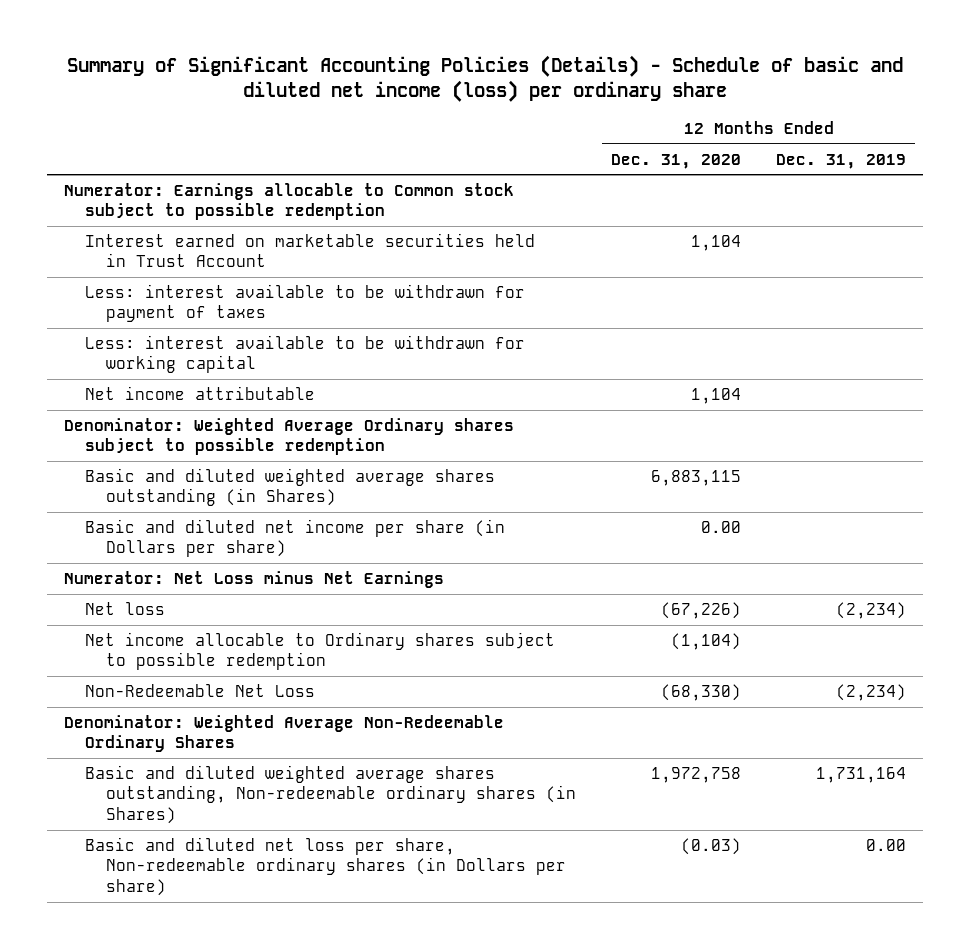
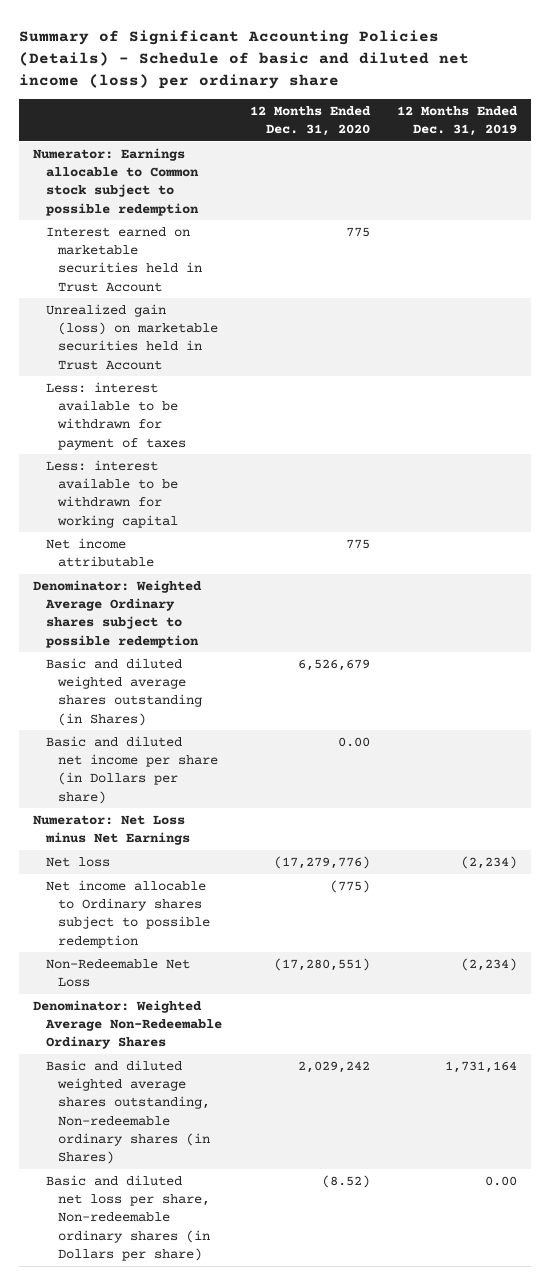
[691,235,742,252] 1,104 -> [345,226,370,237] 775
none -> [45,303,219,370] Unrealized gain (loss) on marketable securities held in Trust Account
[691,388,742,405] 1,104 -> [345,538,370,549] 775
[651,470,742,487] 6,883,115 -> [297,658,370,671] 6,526,679
[661,602,742,620] (67,226) -> [273,855,370,869] (17,279,776)
[671,633,742,651] (1,104) -> [329,879,370,893] (775)
[661,684,742,702] (68,330) -> [273,957,370,971] (17,280,551)
[651,767,742,784] 1,972,758 -> [297,1060,370,1073] 2,029,242
[681,838,742,856] (0.03) -> [321,1174,370,1188] (8.52)

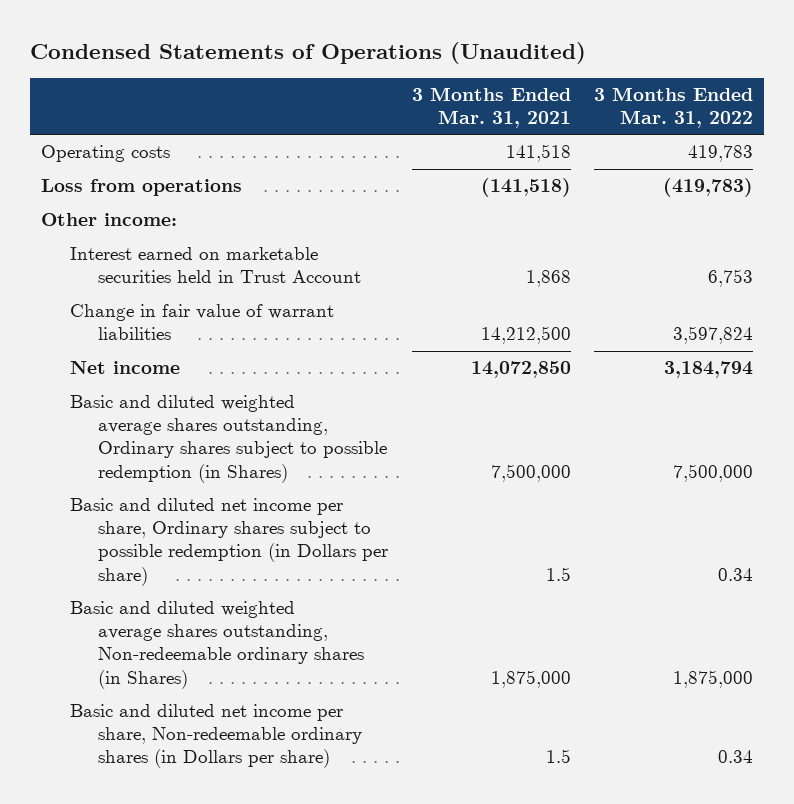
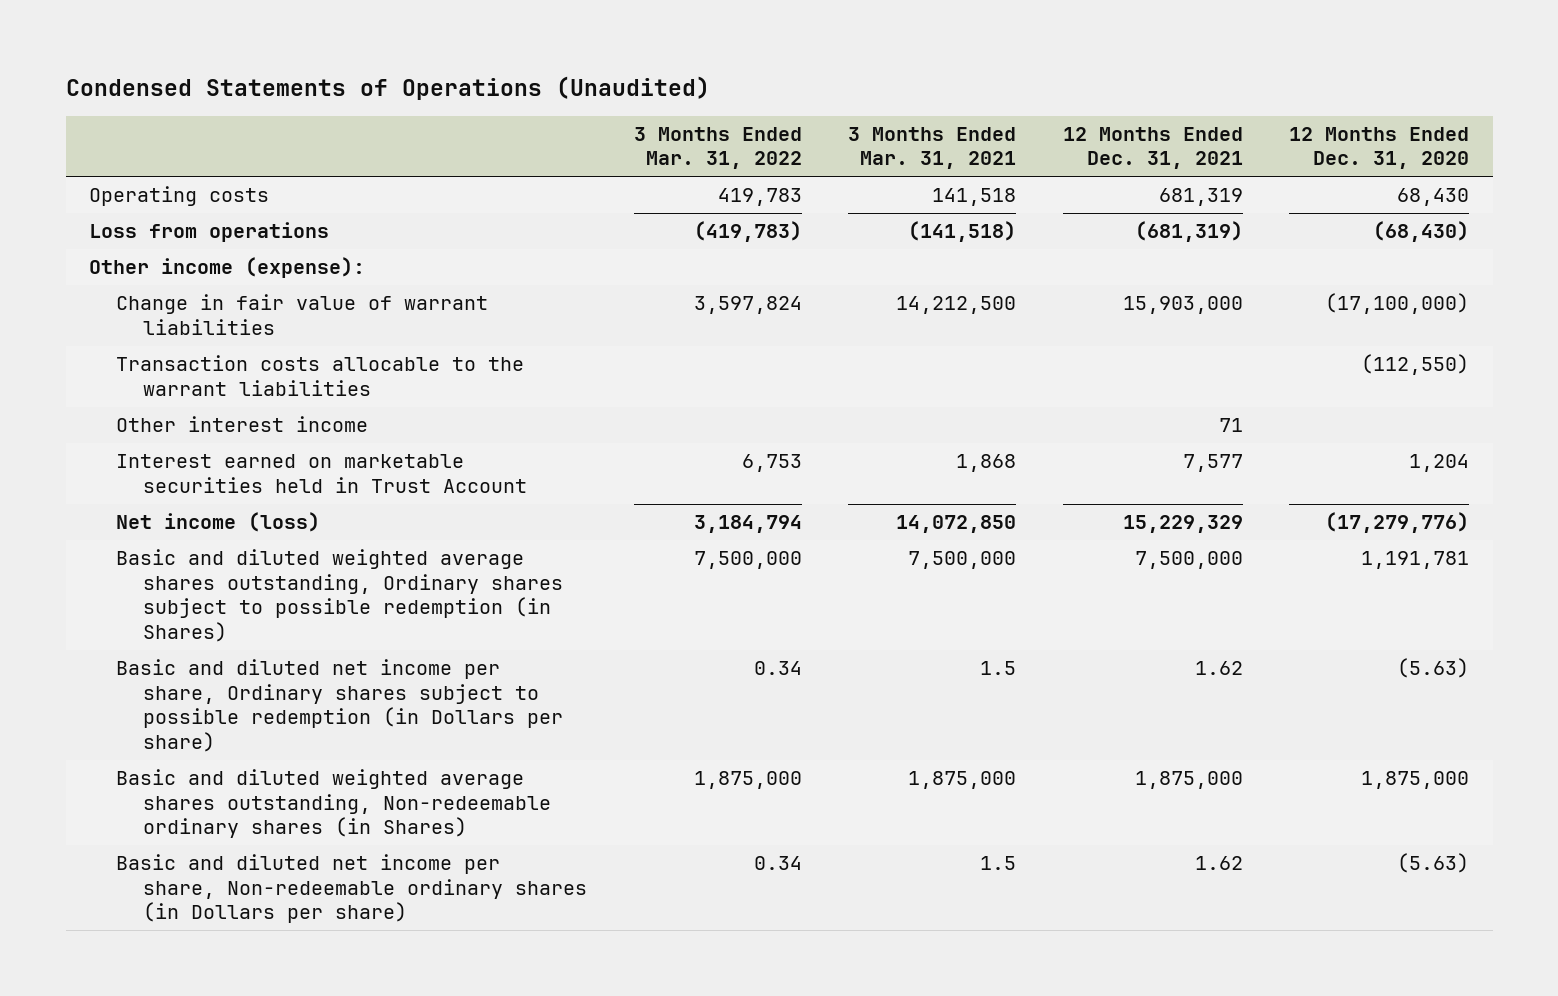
none -> [1062,126,1243,170] 12 Months Ended Dec. 31, 2021
none -> [1289,126,1470,170] 12 Months Ended Dec. 31, 2020
[41,213,178,227] Other income: -> [88,257,365,279] Other income (expense):
none -> [115,355,524,396] Transaction costs allocable to the warrant liabilities
none -> [115,416,368,433] Other interest income
[69,247,362,284] Interest earned on marketable securities held in Trust Account -> [115,454,528,493] Interest earned on marketable securities held in Trust Account
[69,361,180,375] Net income -> [115,512,320,533] Net income (loss)

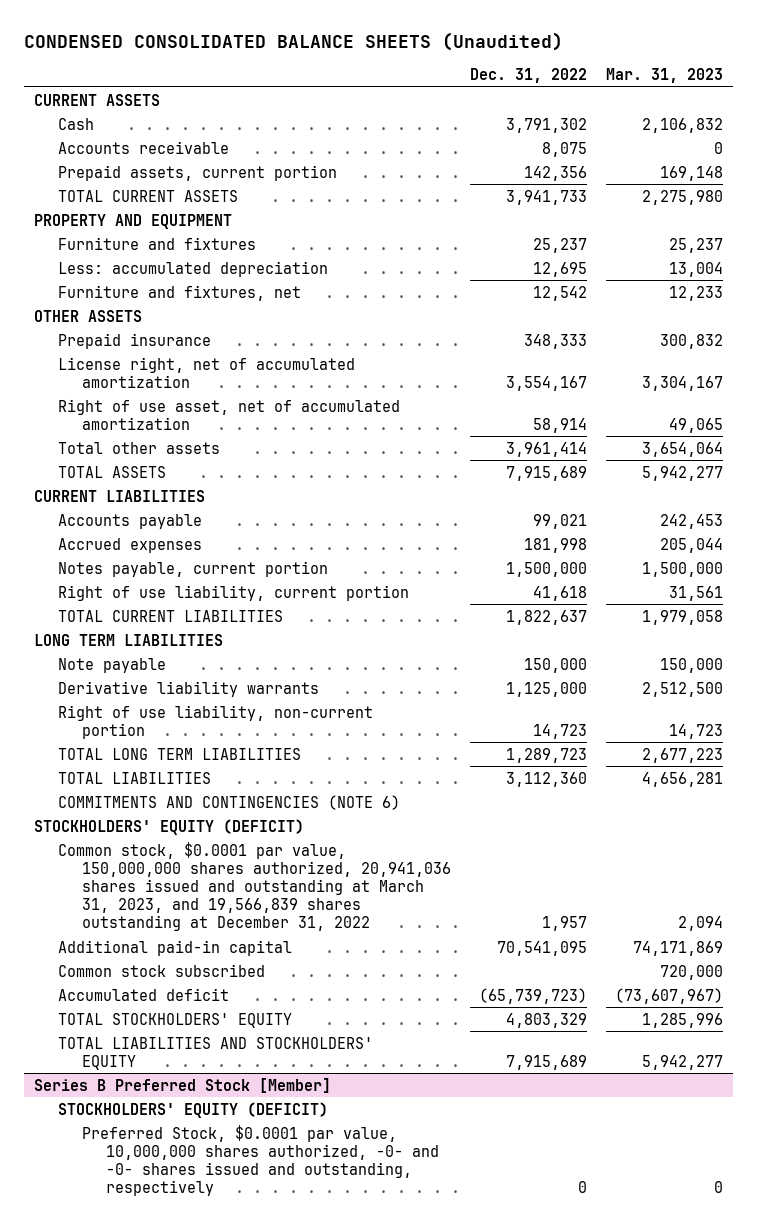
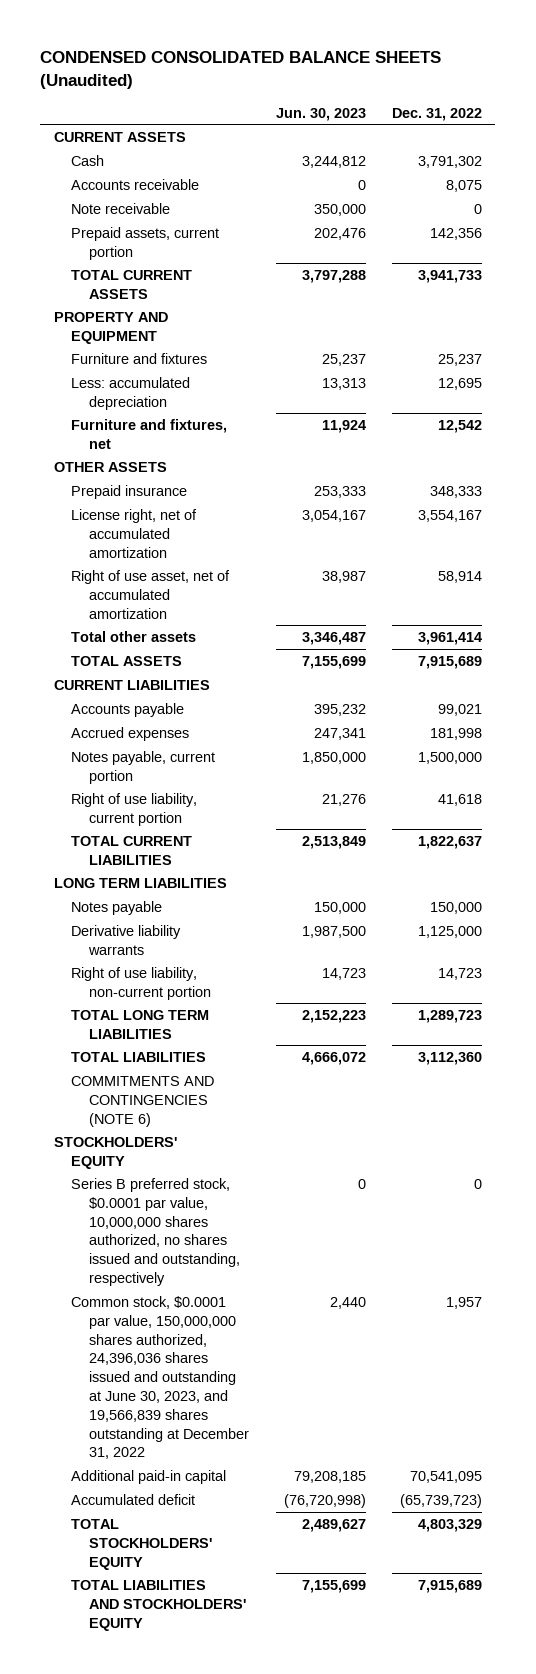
[606,68,724,84] Mar. 31, 2023 -> none
none -> [275,107,366,121] Jun. 30, 2023
none -> [71,202,171,214] Note receivable
[57,657,166,673] Note payable -> [71,900,163,915] Notes payable
[34,818,305,835] STOCKHOLDERS' EQUITY (DEFICIT) -> [53,1136,177,1169] STOCKHOLDERS' EQUITY
none -> [71,1177,241,1286] Series B preferred stock, $0.0001 par value, 10,000,000 shares authorized, no shares issued and outstanding, respectively
[57,841,451,932] Common stock, $0.0001 par value, 150,000,000 shares authorized, 20,941,036 shares issued and outstanding at March 31, 2023, and 19,566,839 shares outstanding at December 31, 2022 -> [71,1295,250,1460] Common stock, $0.0001 par value, 150,000,000 shares authorized, 24,396,036 shares issued and outstanding at June 30, 2023, and 19,566,839 shares outstanding at December 31, 2022
[57,963,265,977] Common stock subscribed -> none
[34,1077,332,1093] Series B Preferred Stock [Member] -> none
[57,1101,328,1118] STOCKHOLDERS' EQUITY (DEFICIT) -> none
[81,1124,439,1197] Preferred Stock, $0.0001 par value, 10,000,000 shares authorized, -0- and -0- shares issued and outstanding, respectively -> none

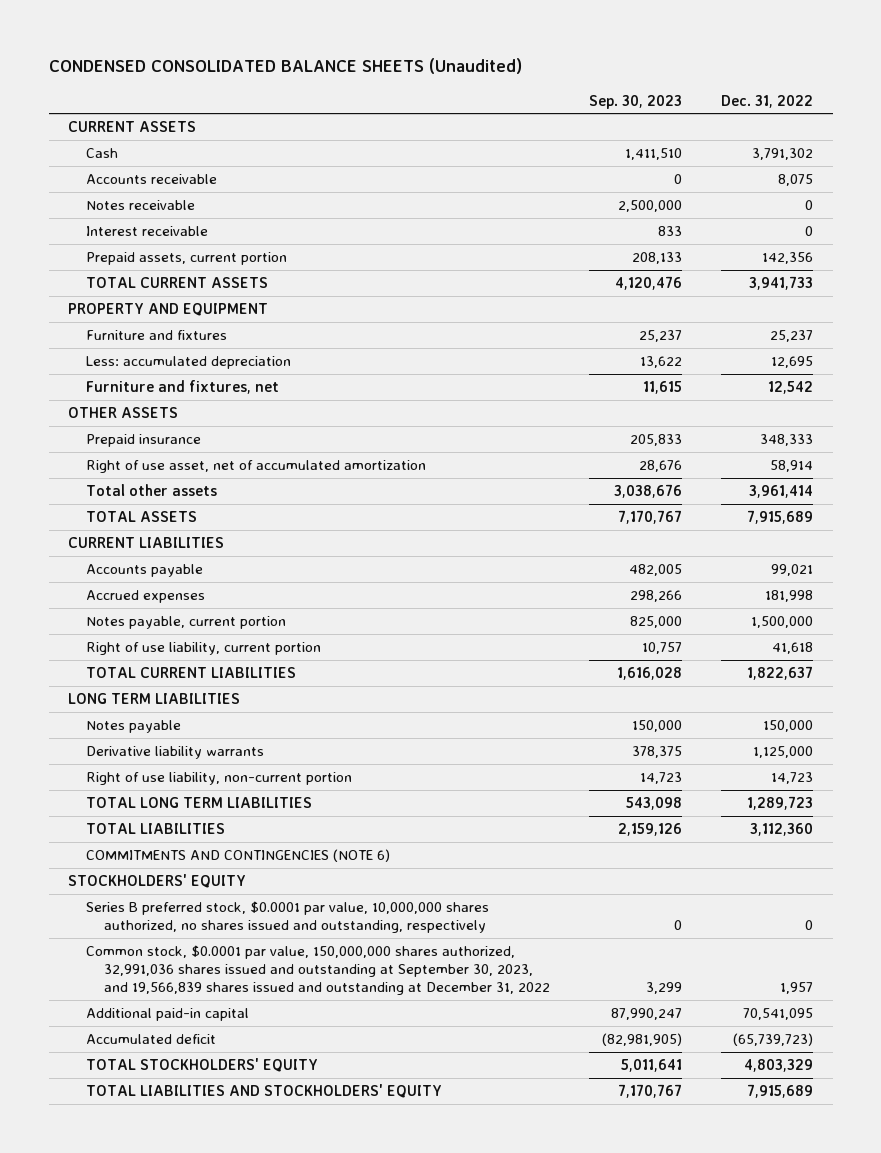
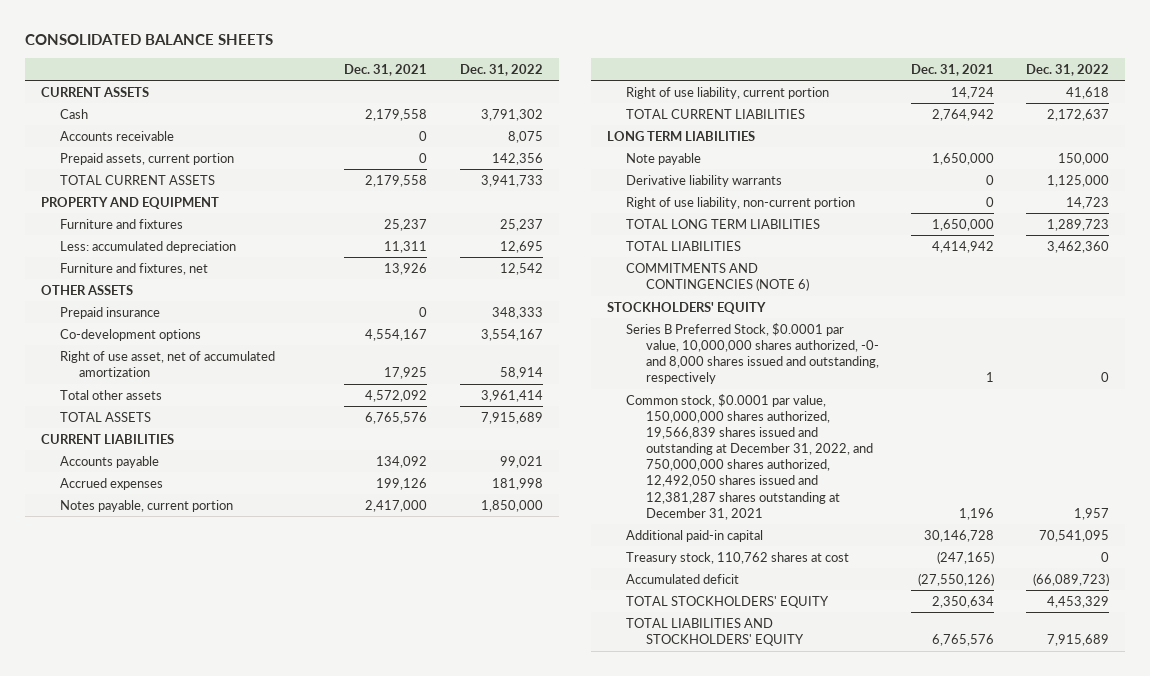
[48,58,522,75] CONDENSED CONSOLIDATED BALANCE SHEETS (Unaudited) -> [24,33,273,45] CONSOLIDATED BALANCE SHEETS
[589,94,683,109] Sep. 30, 2023 -> none
none -> [344,63,428,76] Dec. 31, 2021
[86,200,196,211] Notes receivable -> none
[86,226,209,237] Interest receivable -> none
none -> [60,328,202,341] Co-development options
[751,616,814,629] 1,500,000 -> [480,499,543,512] 1,850,000
[747,666,814,681] 1,822,637 -> [1046,108,1109,121] 2,172,637
[86,720,182,734] Notes payable -> [626,152,702,165] Note payable
[750,823,814,837] 3,112,360 -> [1046,240,1109,253] 3,462,360
[86,901,490,934] Series B preferred stock, $0.0001 par value, 10,000,000 shares authorized, no shares issued and outstanding, respectively -> [626,322,879,385] Series B Preferred Stock, $0.0001 par value, 10,000,000 shares authorized, -0- and 8,000 shares issued and outstanding, respectively
[86,945,551,995] Common stock, $0.0001 par value, 150,000,000 shares authorized, 32,991,036 shares issued and outstanding at September 30, 2023, and 19,566,839 shares issued and outstanding at December 31, 2022 -> [626,393,873,520] Common stock, $0.0001 par value, 150,000,000 shares authorized, 19,566,839 shares issued and outstanding at December 31, 2022, and 750,000,000 shares authorized, 12,492,050 shares issued and 12,381,287 shares outstanding at December 31, 2021
none -> [626,551,850,564] Treasury stock, 110,762 shares at cost
[733,1033,814,1047] (65,739,723) -> [1032,572,1109,586] (66,089,723)
[744,1059,814,1073] 4,803,329 -> [1046,595,1109,608] 4,453,329

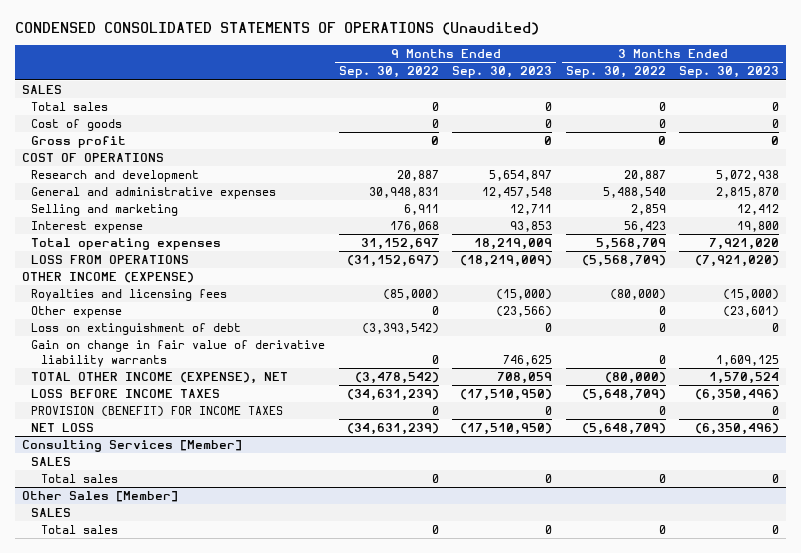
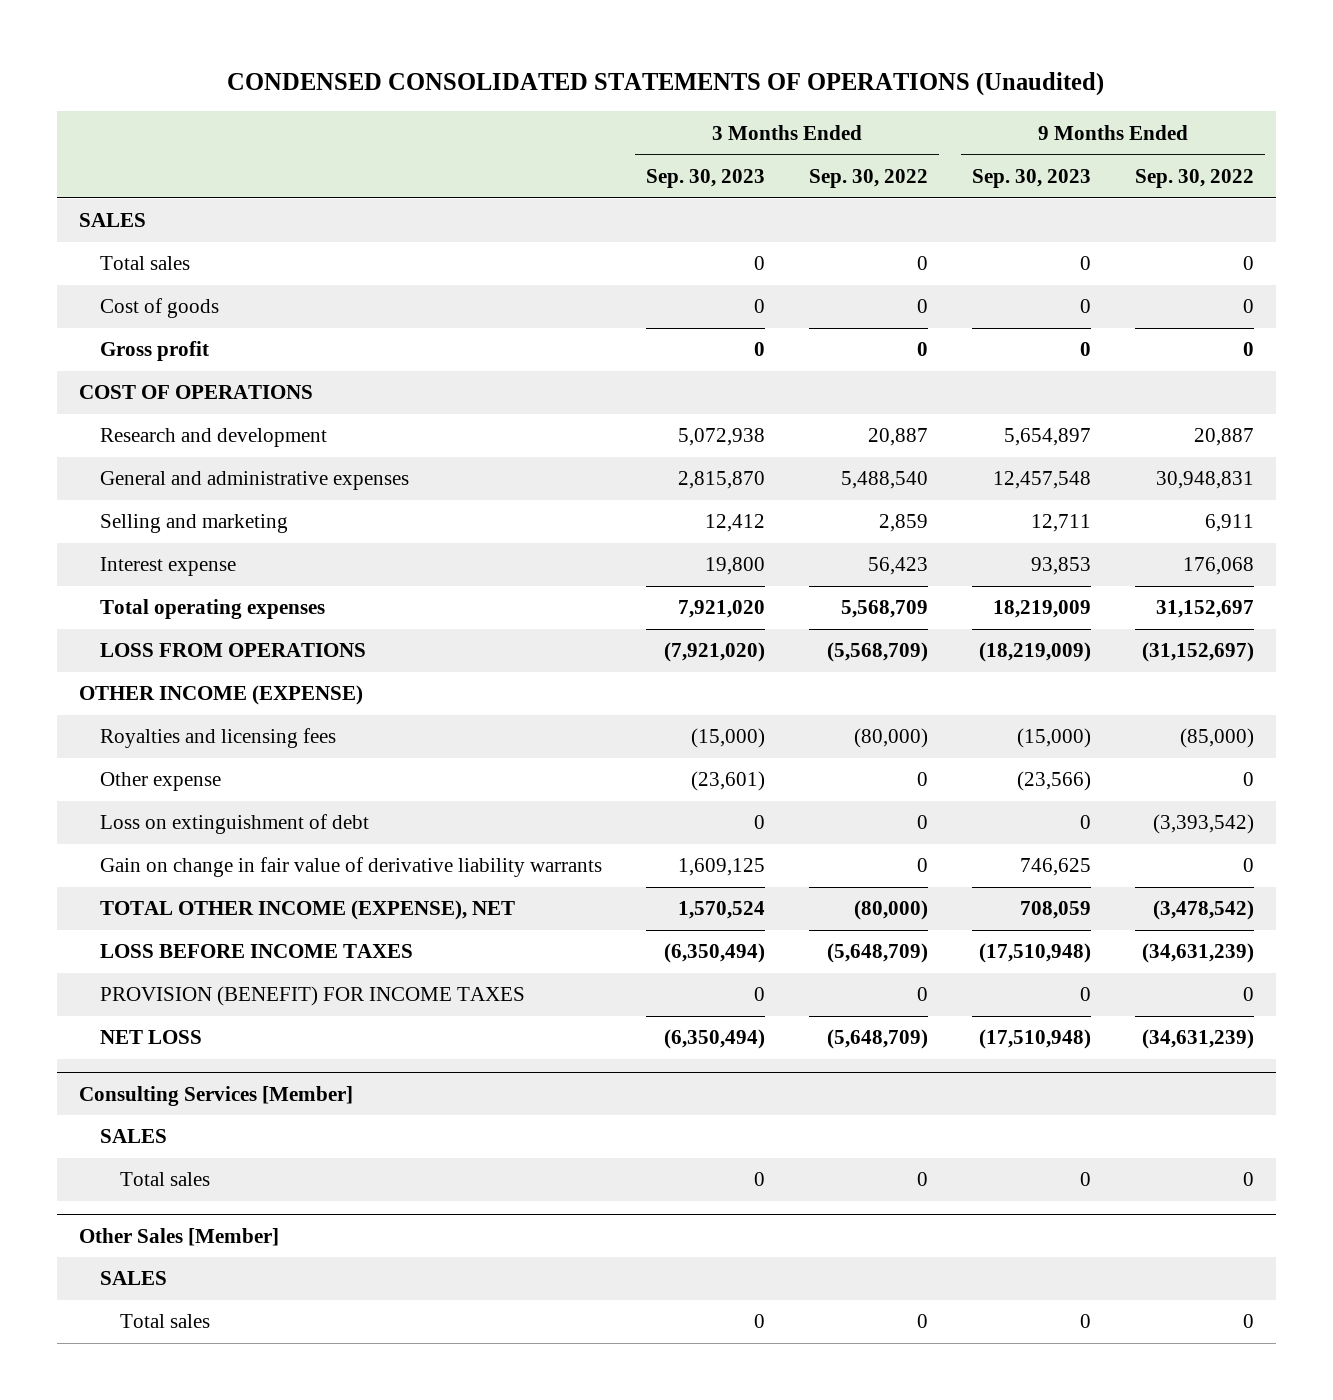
[460,389,553,402] (17,510,950) -> [978,943,1091,964] (17,510,948)
[695,389,780,402] (6,350,496) -> [663,943,765,964] (6,350,494)
[460,423,553,436] (17,510,950) -> [978,1029,1091,1050] (17,510,948)
[695,423,780,436] (6,350,496) -> [663,1029,765,1050] (6,350,494)

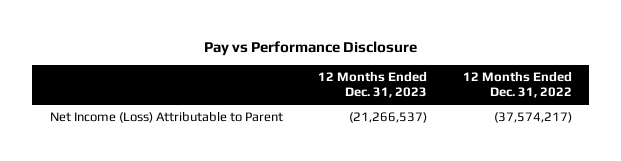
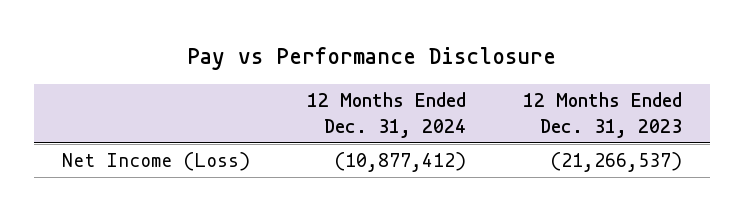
[462,71,572,99] 12 Months Ended Dec. 31, 2022 -> none
none -> [306,92,466,138] 12 Months Ended Dec. 31, 2024
[49,111,283,124] Net Income (Loss) Attributable to Parent -> [62,152,251,172] Net Income (Loss)

